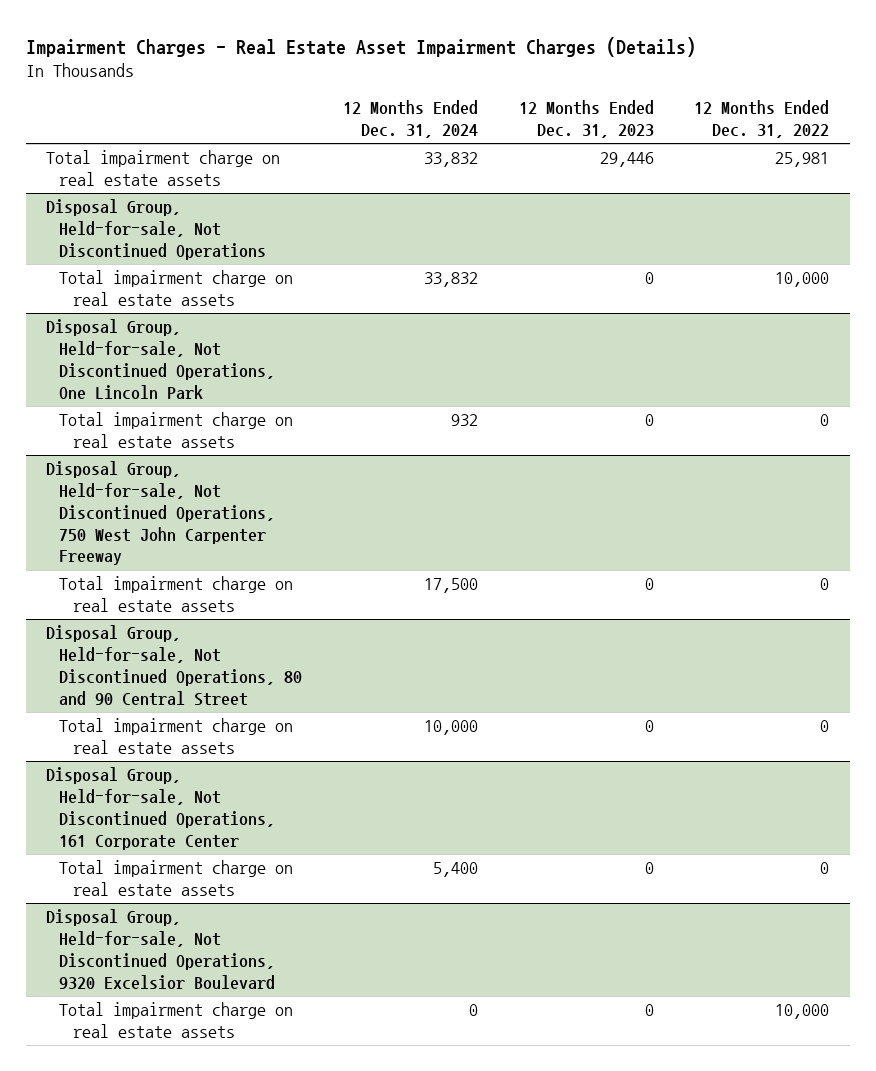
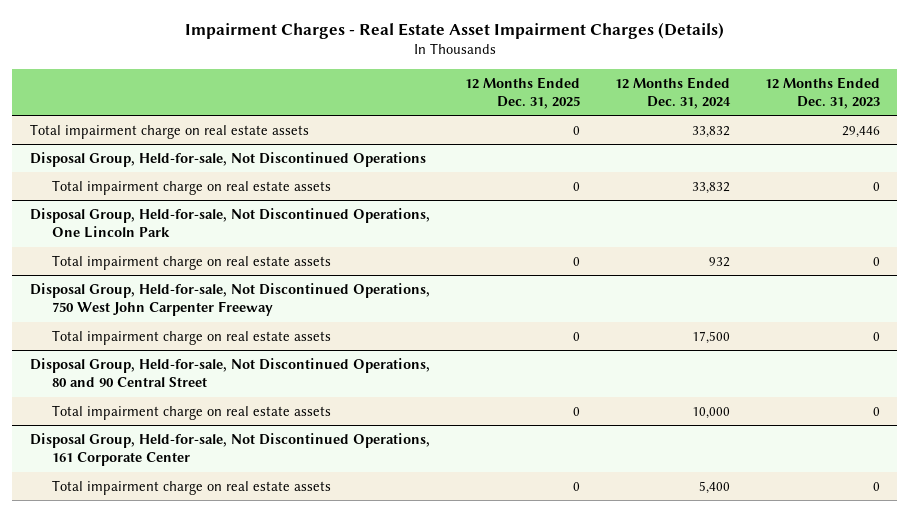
[694,99,830,138] 12 Months Ended Dec. 31, 2022 -> none
none -> [464,76,580,110] 12 Months Ended Dec. 31, 2025
[46,909,276,990] Disposal Group, Held-for-sale, Not Discontinued Operations, 9320 Excelsior Boulevard -> none
[59,1002,294,1039] Total impairment charge on real estate assets -> none

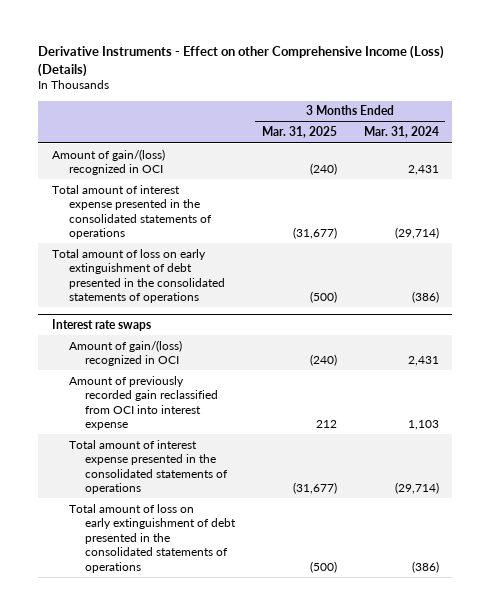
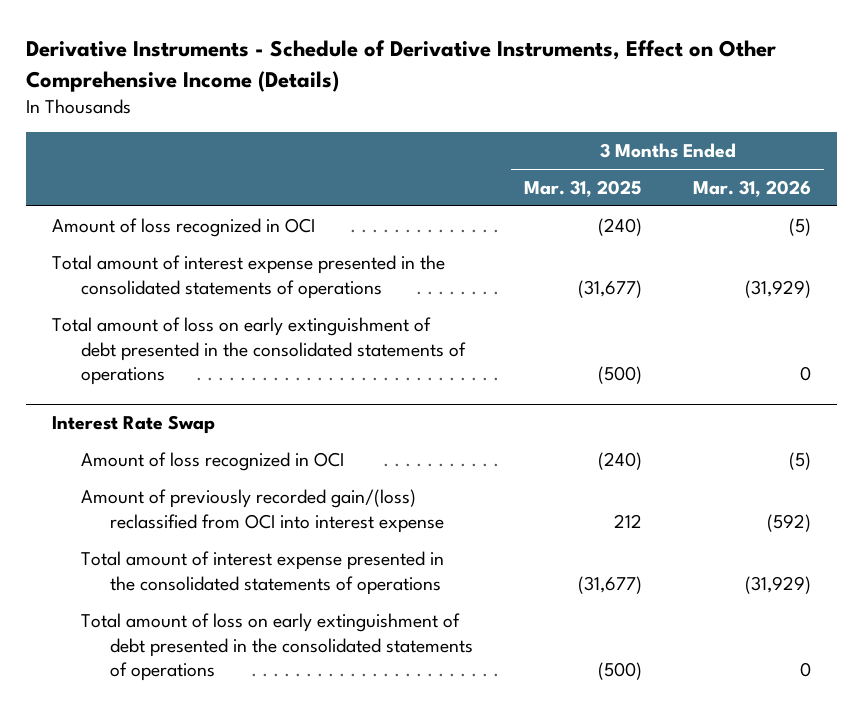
[38,45,445,77] Derivative Instruments - Effect on other Comprehensive Income (Loss) (Details) -> [26,40,777,92] Derivative Instruments - Schedule of Derivative Instruments, Effect on Other Comprehensive Income (Details)
[363,126,439,139] Mar. 31, 2024 -> none
none -> [693,179,812,197] Mar. 31, 2026
[51,148,165,176] Amount of gain/(loss) recognized in OCI -> [51,217,315,237] Amount of loss recognized in OCI
[51,318,151,331] Interest rate swaps -> [51,415,215,435] Interest Rate Swap
[68,339,182,367] Amount of gain/(loss) recognized in OCI -> [80,451,344,471] Amount of loss recognized in OCI
[68,375,219,431] Amount of previously recorded gain reclassified from OCI into interest expense -> [80,488,444,533] Amount of previously recorded gain/(loss) reclassified from OCI into interest expense

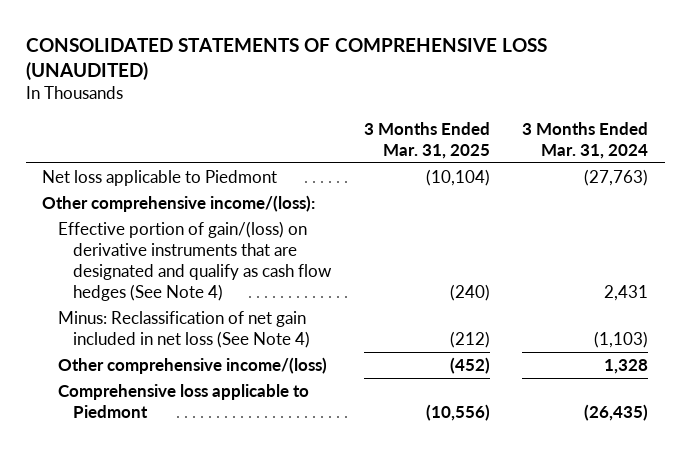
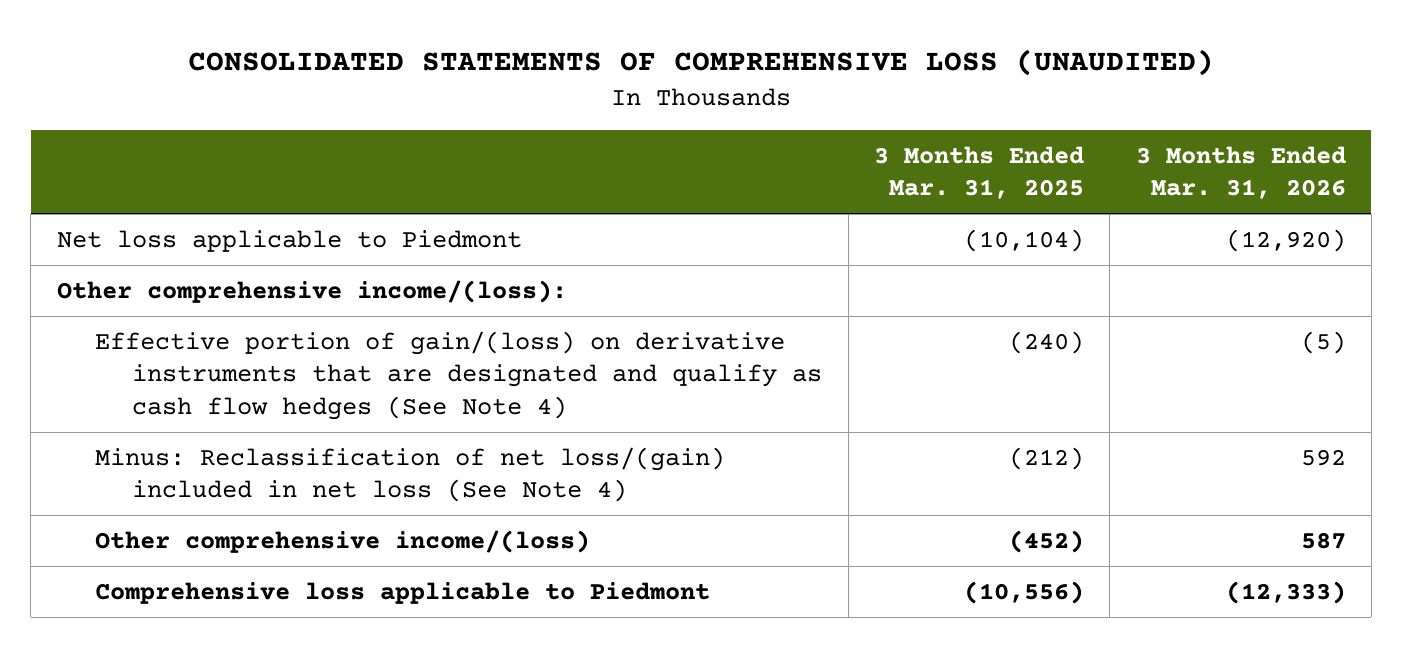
[522,121,649,159] 3 Months Ended Mar. 31, 2024 -> none
none -> [1135,146,1346,200] 3 Months Ended Mar. 31, 2026
[57,310,311,348] Minus: Reclassification of net gain included in net loss (See Note 4) -> [94,446,725,503] Minus: Reclassification of net loss/(gain) included in net loss (See Note 4)

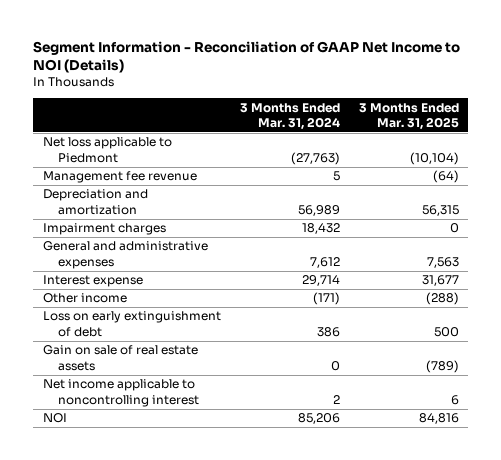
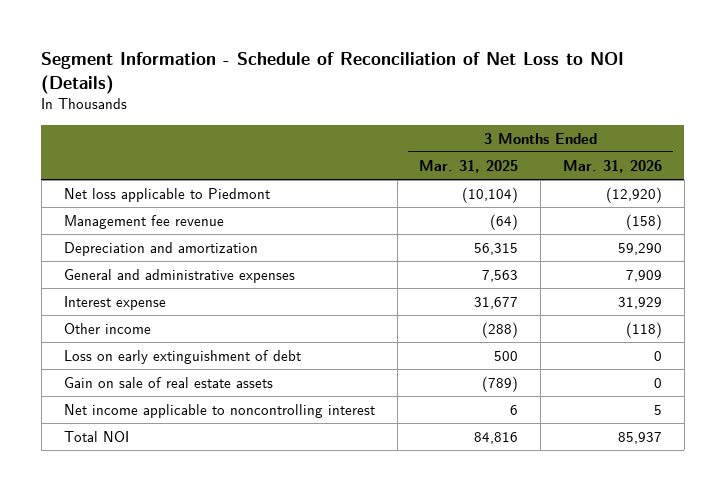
[33,40,461,74] Segment Information - Reconciliation of GAAP Net Income to NOI (Details) -> [41,52,625,94] Segment Information - Schedule of Reconciliation of Net Loss to NOI (Details)
[239,102,340,131] 3 Months Ended Mar. 31, 2024 -> none
none -> [562,159,662,173] Mar. 31, 2026
[42,223,166,236] Impairment charges -> none
[42,413,67,424] NOI -> [63,431,129,443] Total NOI

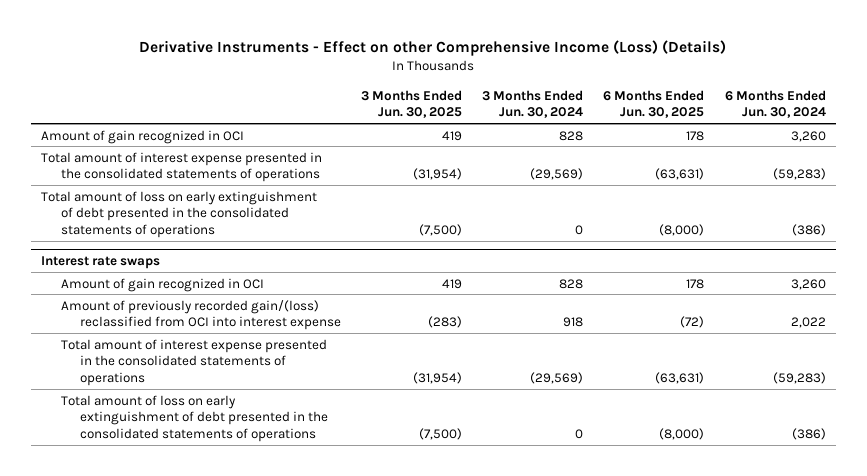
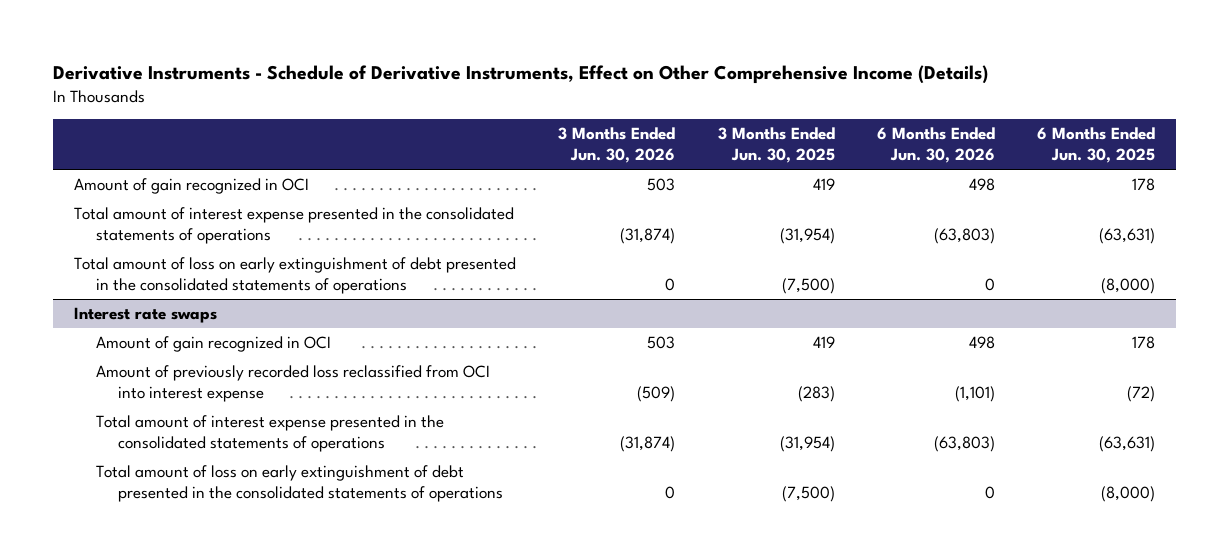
[139,40,727,57] Derivative Instruments - Effect on other Comprehensive Income (Loss) (Details) -> [52,65,988,85] Derivative Instruments - Schedule of Derivative Instruments, Effect on Other Comprehensive Income (Details)
[482,89,584,119] 3 Months Ended Jun. 30, 2024 -> none
[724,89,826,119] 6 Months Ended Jun. 30, 2024 -> none
none -> [558,126,676,164] 3 Months Ended Jun. 30, 2026
none -> [876,126,995,164] 6 Months Ended Jun. 30, 2026
[60,299,342,331] Amount of previously recorded gain/(loss) reclassified from OCI into interest expense -> [95,364,490,403] Amount of previously recorded loss reclassified from OCI into interest expense

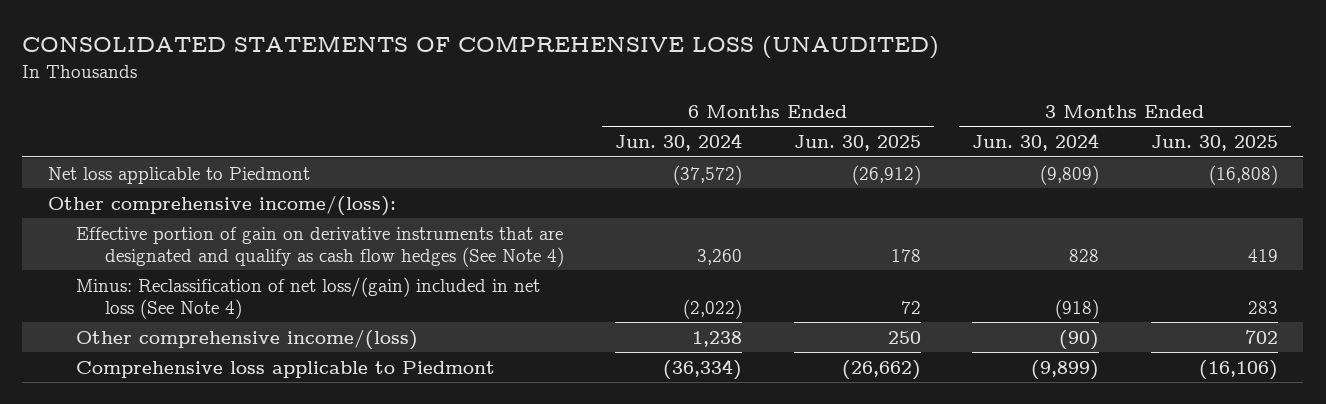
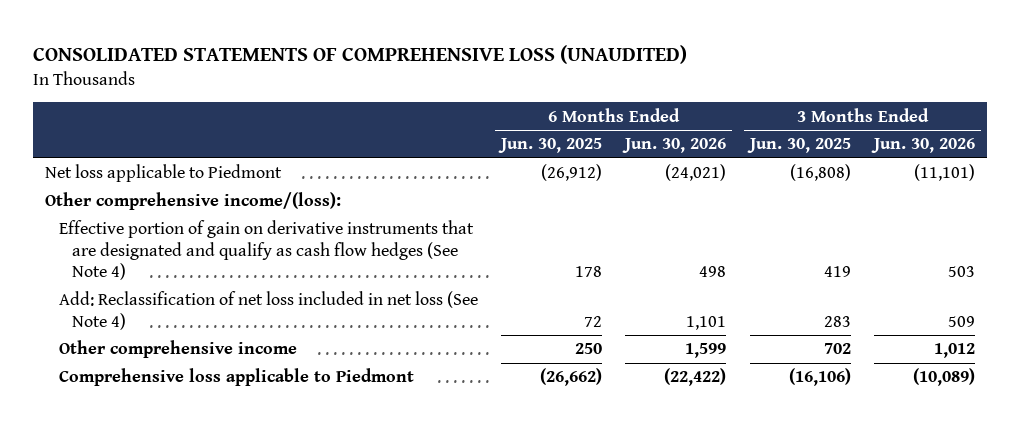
[615,133,743,152] Jun. 30, 2024 -> none
[972,133,1100,152] Jun. 30, 2024 -> none
none -> [622,138,727,154] Jun. 30, 2026
none -> [871,138,976,154] Jun. 30, 2026
[76,276,541,319] Minus: Reclassification of net loss/(gain) included in net loss (See Note 4) -> [58,291,478,330] Add: Reclassification of net loss included in net loss (See Note 4)
[76,328,419,350] Other comprehensive income/(loss) -> [58,340,297,359] Other comprehensive income

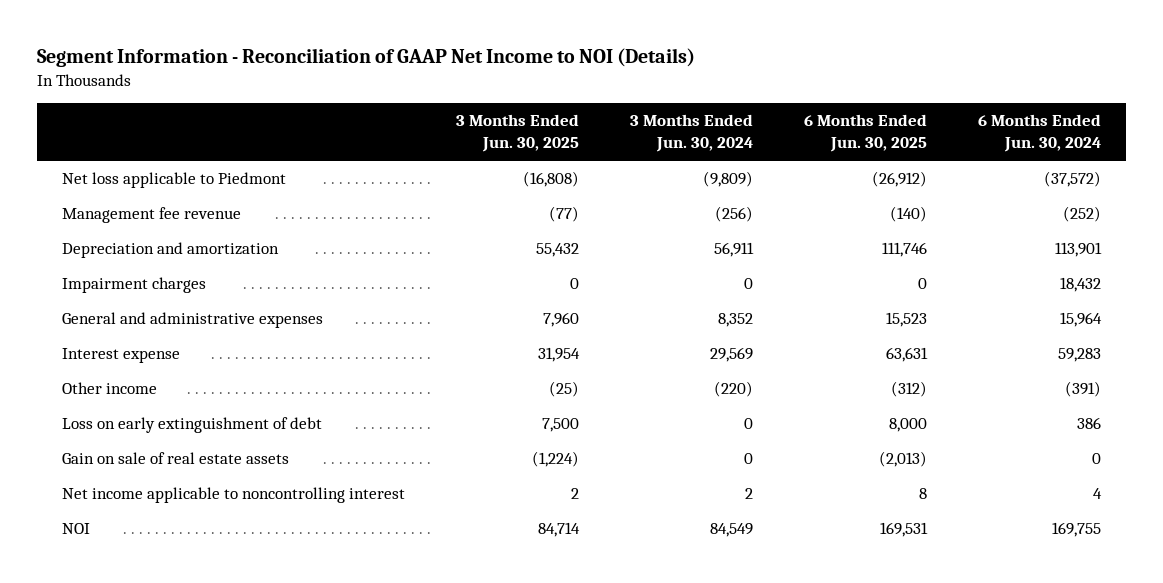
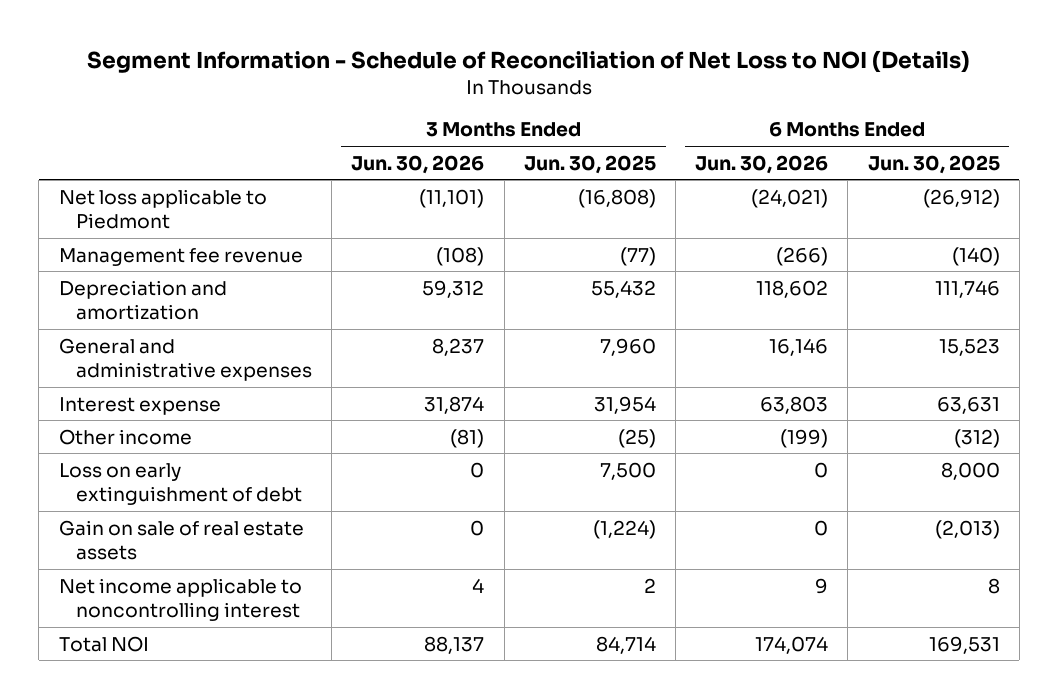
[36,48,695,68] Segment Information - Reconciliation of GAAP Net Income to NOI (Details) -> [87,50,971,74] Segment Information - Schedule of Reconciliation of Net Loss to NOI (Details)
[630,114,754,153] 3 Months Ended Jun. 30, 2024 -> none
[977,114,1101,153] 6 Months Ended Jun. 30, 2024 -> none
none -> [351,154,485,174] Jun. 30, 2026
none -> [695,154,829,174] Jun. 30, 2026
[62,277,207,294] Impairment charges -> none
[62,523,91,535] NOI -> [58,635,149,652] Total NOI

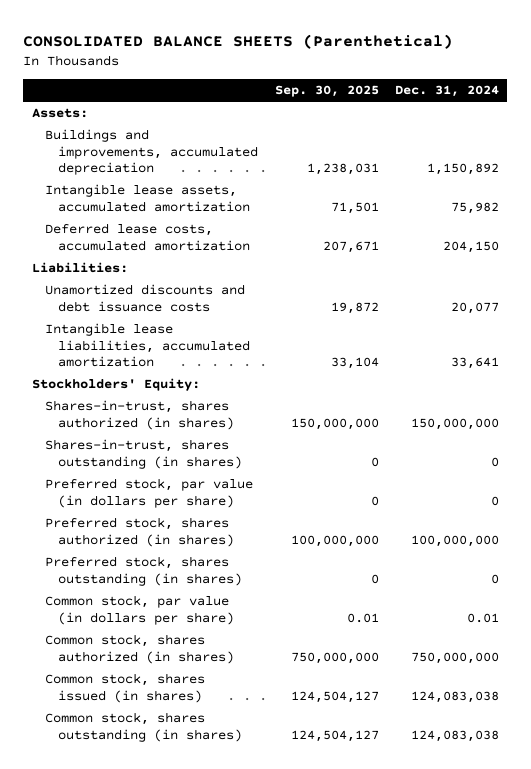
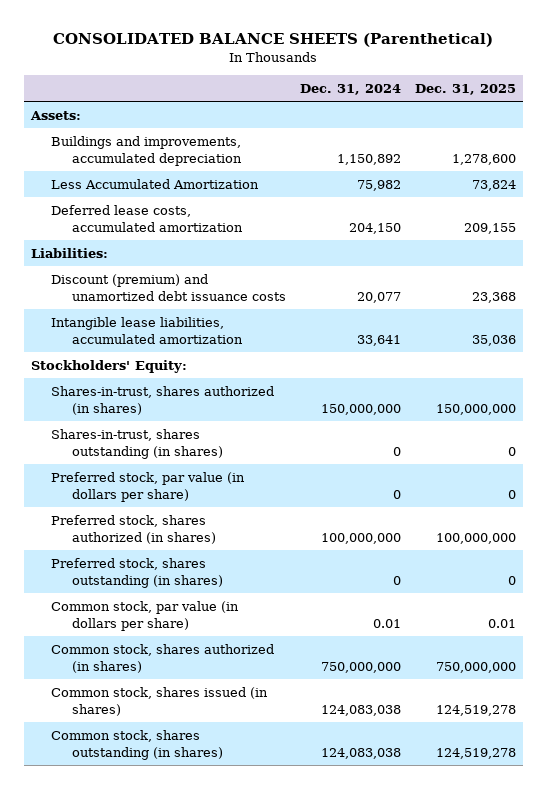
[274,85,379,98] Sep. 30, 2025 -> none
none -> [414,83,516,95] Dec. 31, 2025
[45,184,251,212] Intangible lease assets, accumulated amortization -> [51,178,260,189] Less Accumulated Amortization
[45,284,246,312] Unamortized discounts and debt issuance costs -> [51,273,286,301] Discount (premium) and unamortized debt issuance costs

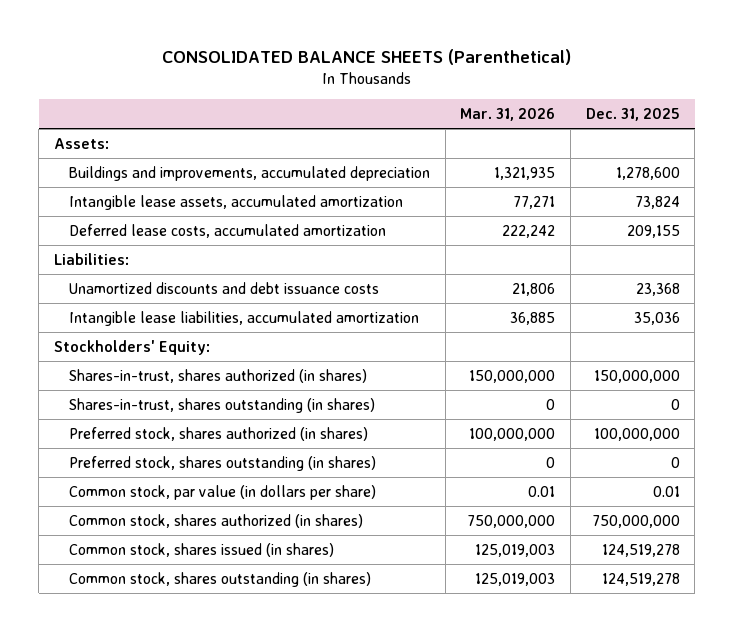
[299,83,401,95] Dec. 31, 2024 -> none
none -> [460,108,556,122] Mar. 31, 2026
[51,178,260,189] Less Accumulated Amortization -> [69,194,404,210] Intangible lease assets, accumulated amortization
[51,273,286,301] Discount (premium) and unamortized debt issuance costs -> [69,281,380,294] Unamortized discounts and debt issuance costs
[51,471,246,502] Preferred stock, par value (in dollars per share) -> none

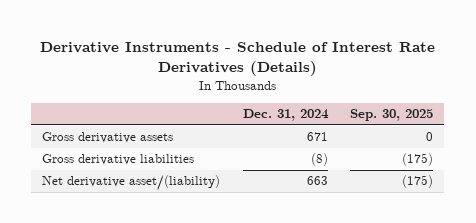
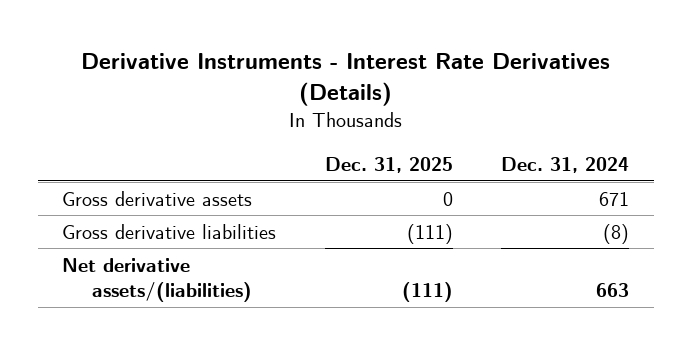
[39,41,435,77] Derivative Instruments - Schedule of Interest Rate Derivatives (Details) -> [80,52,610,107] Derivative Instruments - Interest Rate Derivatives (Details)
[350,109,434,122] Sep. 30, 2025 -> none
none -> [324,157,453,174] Dec. 31, 2025
[42,175,221,192] Net derivative asset/(liability) -> [61,257,252,302] Net derivative assets/(liabilities)

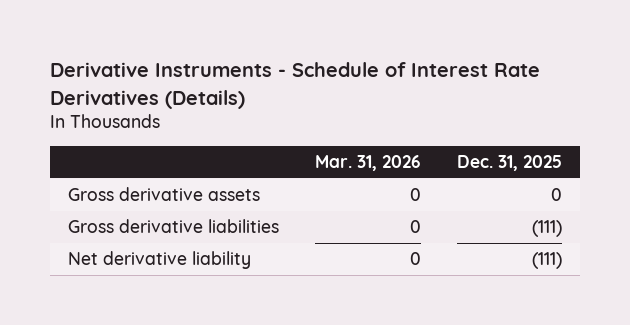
[80,52,610,107] Derivative Instruments - Interest Rate Derivatives (Details) -> [50,62,541,109] Derivative Instruments - Schedule of Interest Rate Derivatives (Details)
[501,157,630,174] Dec. 31, 2024 -> none
none -> [314,154,421,171] Mar. 31, 2026
[61,257,252,302] Net derivative assets/(liabilities) -> [68,251,252,270] Net derivative liability

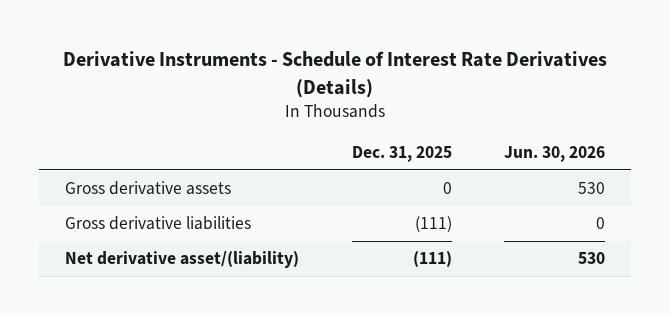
[314,154,421,171] Mar. 31, 2026 -> none
none -> [503,146,605,163] Jun. 30, 2026
[68,251,252,270] Net derivative liability -> [65,251,300,269] Net derivative asset/(liability)

